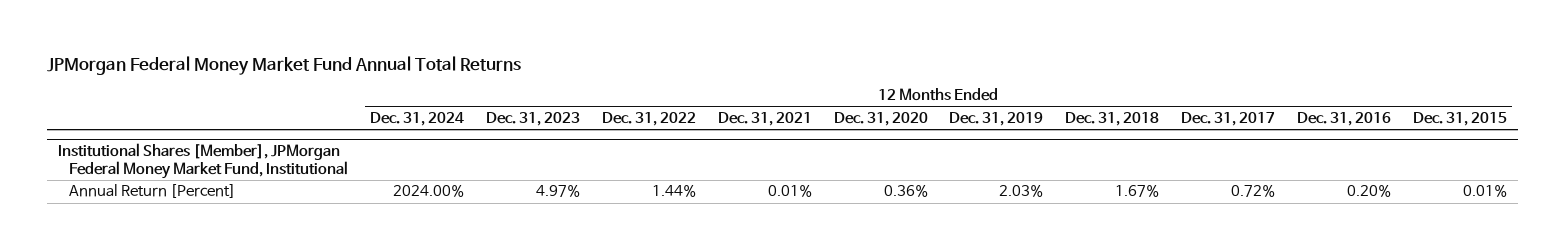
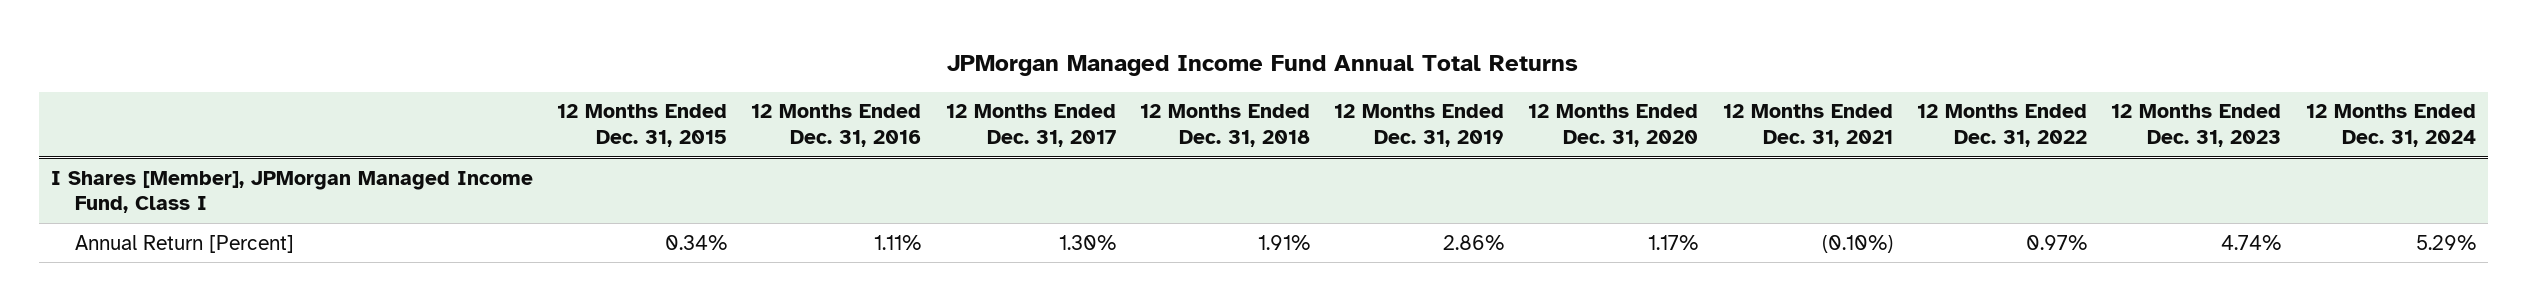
[47,55,522,75] JPMorgan Federal Money Market Fund Annual Total Returns -> [947,55,1579,77] JPMorgan Managed Income Fund Annual Total Returns
[57,142,349,180] Institutional Shares [Member], JPMorgan Federal Money Market Fund, Institutional -> none
none -> [50,170,533,214] I Shares [Member], JPMorgan Managed Income Fund, Class I
[393,184,465,198] 2024.00% -> [2415,234,2476,250] 5.29%
[536,184,581,198] 4.97% -> [2221,234,2282,250] 4.74%
[651,184,696,198] 1.44% -> [2026,234,2088,250] 0.97%
[767,184,812,198] 0.01% -> [1821,234,1893,253] (0.10%)
[883,184,928,198] 0.36% -> [1648,234,1699,250] 1.17%
[999,184,1044,198] 2.03% -> [1443,234,1505,250] 2.86%
[1115,184,1160,198] 1.67% -> [1257,234,1310,250] 1.91%
[1230,184,1275,198] 0.72% -> [1058,234,1116,250] 1.30%
[1346,184,1391,198] 0.20% -> [874,234,922,250] 1.11%
[1462,184,1507,198] 0.01% -> [665,234,728,250] 0.34%

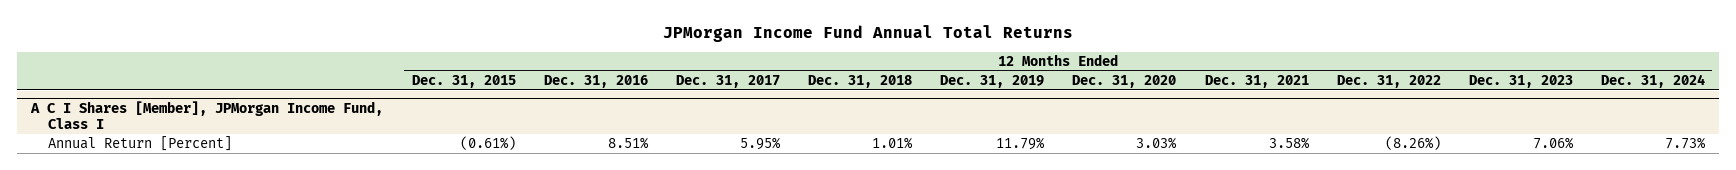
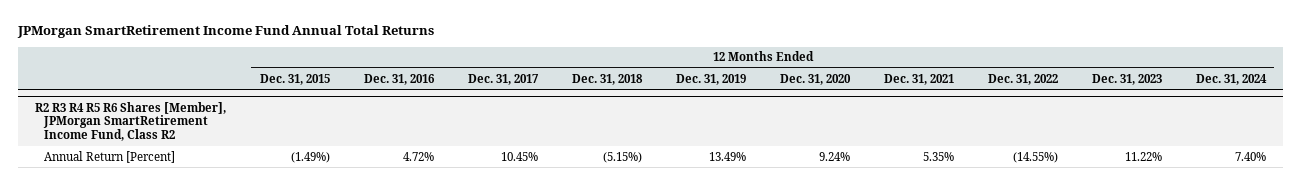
[663,25,1074,43] JPMorgan Income Fund Annual Total Returns -> [16,25,434,39] JPMorgan SmartRetirement Income Fund Annual Total Returns
[30,101,384,129] A C I Shares [Member], JPMorgan Income Fund, Class I -> none
none -> [34,101,226,142] R2 R3 R4 R5 R6 Shares [Member], JPMorgan SmartRetirement Income Fund, Class R2
[459,136,516,151] (0.61%) -> [290,151,330,163] (1.49%)
[607,137,649,150] 8.51% -> [402,151,434,161] 4.72%
[739,137,781,151] 5.95% -> [500,151,538,161] 10.45%
[872,137,914,150] 1.01% -> [602,151,642,163] (5.15%)
[996,137,1046,151] 11.79% -> [708,151,746,161] 13.49%
[1136,137,1178,150] 3.03% -> [818,151,850,161] 9.24%
[1268,137,1310,150] 3.58% -> [922,151,954,161] 5.35%
[1384,136,1441,151] (8.26%) -> [1012,151,1058,163] (14.55%)
[1532,137,1574,150] 7.06% -> [1124,151,1162,161] 11.22%
[1665,137,1707,150] 7.73% -> [1234,151,1266,161] 7.40%

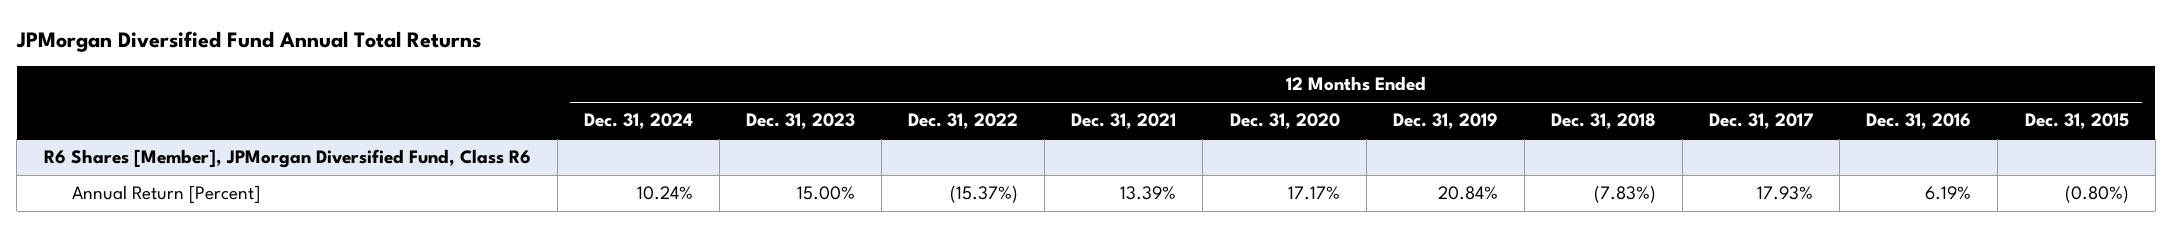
[16,25,434,39] JPMorgan SmartRetirement Income Fund Annual Total Returns -> [15,30,481,52] JPMorgan Diversified Fund Annual Total Returns
[34,101,226,142] R2 R3 R4 R5 R6 Shares [Member], JPMorgan SmartRetirement Income Fund, Class R2 -> none
none -> [43,149,531,169] R6 Shares [Member], JPMorgan Diversified Fund, Class R6
[290,151,330,163] (1.49%) -> [2064,185,2129,204] (0.80%)
[402,151,434,161] 4.72% -> [1925,186,1972,201] 6.19%
[500,151,538,161] 10.45% -> [1757,186,1814,201] 17.93%
[602,151,642,163] (5.15%) -> [1593,185,1656,204] (7.83%)
[708,151,746,161] 13.49% -> [1437,186,1498,201] 20.84%
[818,151,850,161] 9.24% -> [1287,186,1340,201] 17.17%
[922,151,954,161] 5.35% -> [1120,186,1177,201] 13.39%
[1012,151,1058,163] (14.55%) -> [950,185,1019,204] (15.37%)
[1124,151,1162,161] 11.22% -> [796,186,855,201] 15.00%
[1234,151,1266,161] 7.40% -> [636,186,693,201] 10.24%

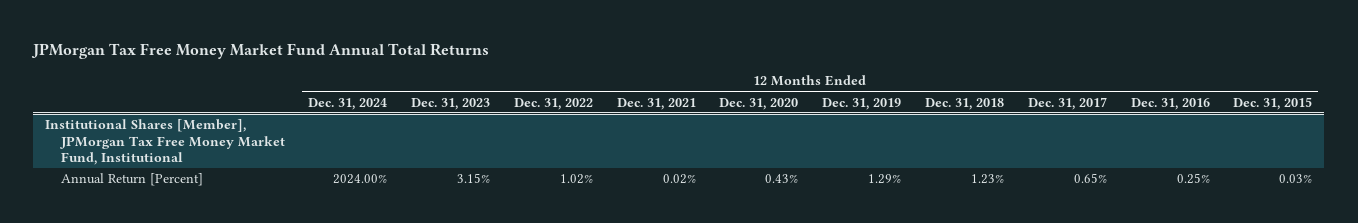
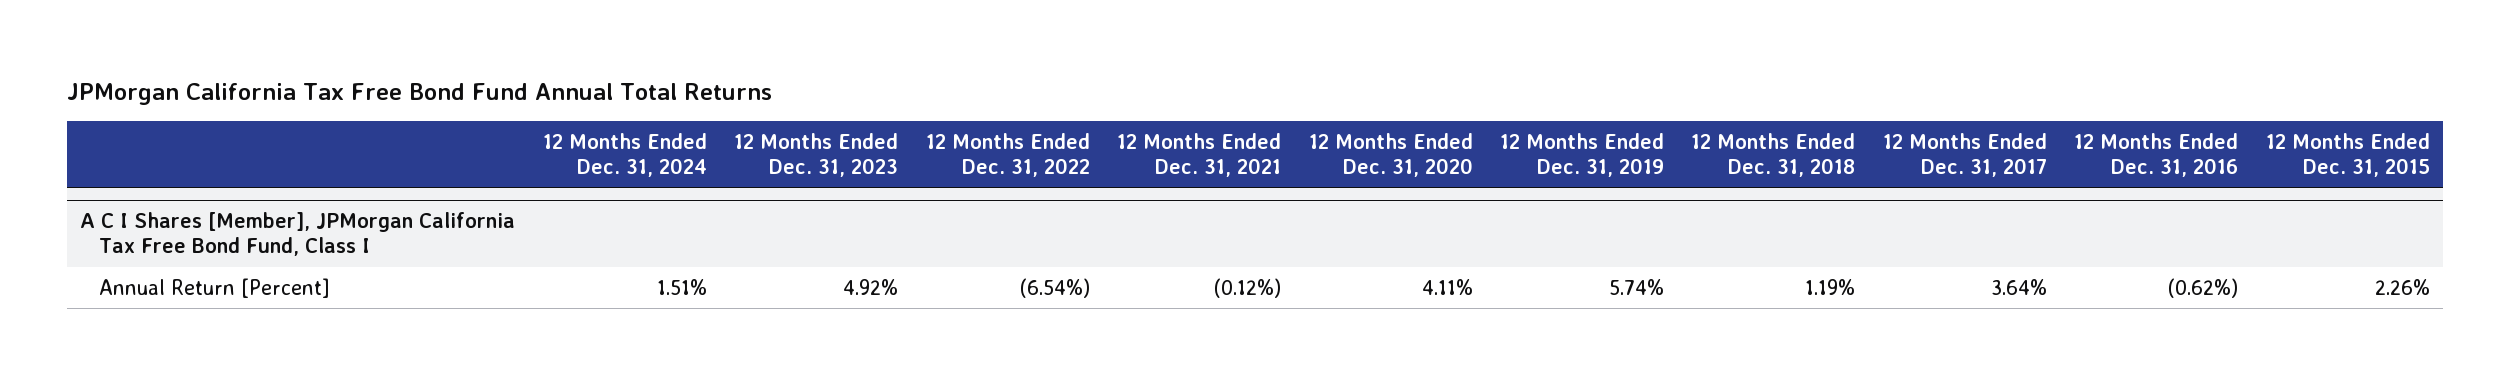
[31,43,490,60] JPMorgan Tax Free Money Market Fund Annual Total Returns -> [66,82,772,105] JPMorgan California Tax Free Bond Fund Annual Total Returns
[45,119,285,166] Institutional Shares [Member], JPMorgan Tax Free Money Market Fund, Institutional -> none
none -> [80,212,516,257] A C I Shares [Member], JPMorgan California Tax Free Bond Fund, Class I
[333,174,388,185] 2024.00% -> [656,278,707,295] 1.51%
[457,173,491,184] 3.15% -> [843,278,899,295] 4.92%
[559,174,593,185] 1.02% -> [1019,277,1090,298] (6.54%)
[662,174,696,185] 0.02% -> [1214,277,1282,298] (0.12%)
[765,174,799,184] 0.43% -> [1421,278,1473,295] 4.11%
[868,174,902,185] 1.29% -> [1609,278,1665,295] 5.74%
[971,174,1005,185] 1.23% -> [1805,278,1856,295] 1.19%
[1073,173,1107,184] 0.65% -> [1990,278,2047,295] 3.64%
[1176,173,1210,185] 0.25% -> [2168,277,2239,298] (0.62%)
[1279,174,1313,184] 0.03% -> [2374,278,2430,295] 2.26%

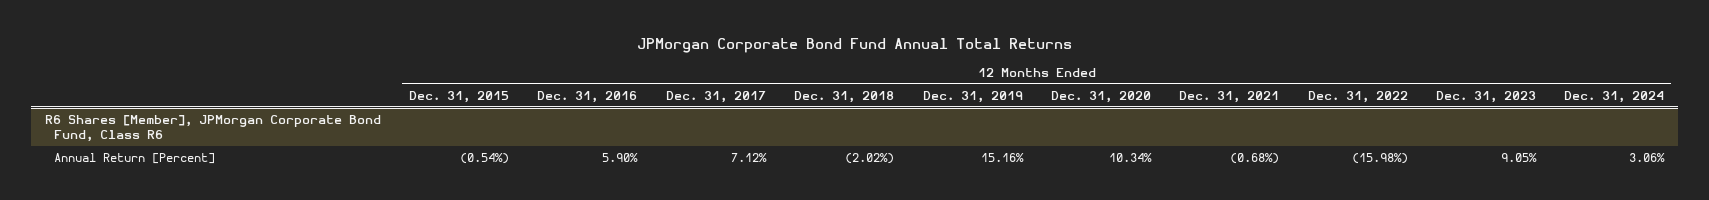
[66,82,772,105] JPMorgan California Tax Free Bond Fund Annual Total Returns -> [636,37,1072,53] JPMorgan Corporate Bond Fund Annual Total Returns
[80,212,516,257] A C I Shares [Member], JPMorgan California Tax Free Bond Fund, Class I -> none
none -> [44,114,381,143] R6 Shares [Member], JPMorgan Corporate Bond Fund, Class R6
[656,278,707,295] 1.51% -> [1629,152,1666,162] 3.06%
[843,278,899,295] 4.92% -> [1500,152,1537,162] 9.05%
[1019,277,1090,298] (6.54%) -> [1351,152,1408,164] (15.98%)
[1214,277,1282,298] (0.12%) -> [1230,152,1280,164] (0.68%)
[1421,278,1473,295] 4.11% -> [1108,152,1152,162] 10.34%
[1609,278,1665,295] 5.74% -> [980,152,1024,162] 15.16%
[1805,278,1856,295] 1.19% -> [845,152,895,164] (2.02%)
[1990,278,2047,295] 3.64% -> [730,152,767,162] 7.12%
[2168,277,2239,298] (0.62%) -> [602,152,639,162] 5.90%
[2374,278,2430,295] 2.26% -> [460,152,510,164] (0.54%)

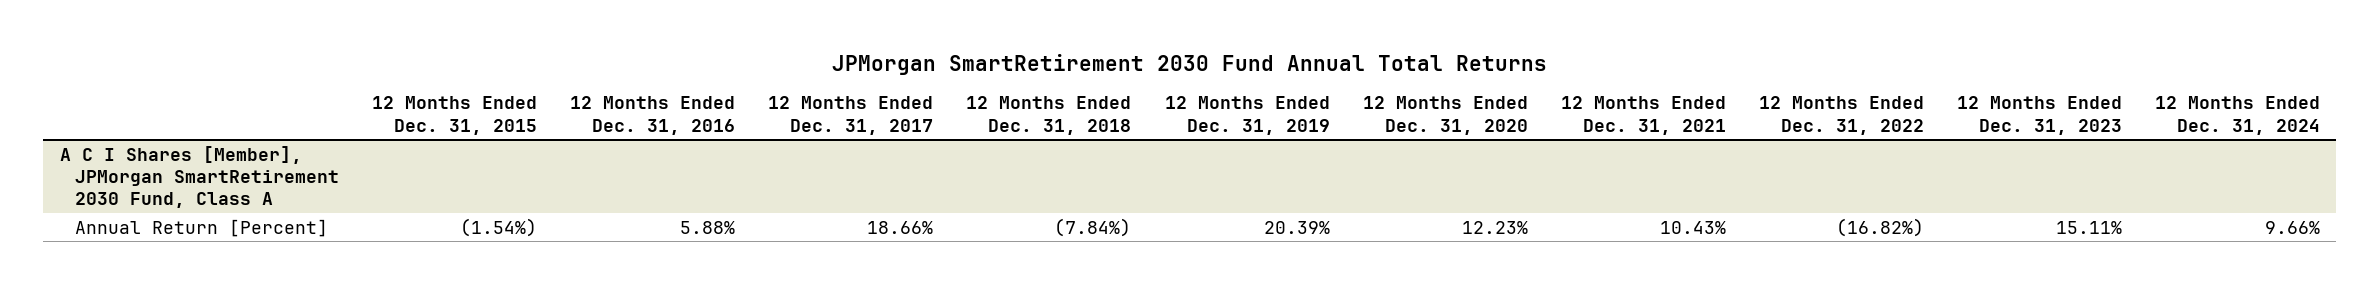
[636,37,1072,53] JPMorgan Corporate Bond Fund Annual Total Returns -> [831,53,1547,75] JPMorgan SmartRetirement 2030 Fund Annual Total Returns
[44,114,381,143] R6 Shares [Member], JPMorgan Corporate Bond Fund, Class R6 -> none
none -> [59,145,340,209] A C I Shares [Member], JPMorgan SmartRetirement 2030 Fund, Class A
[460,152,510,164] (0.54%) -> [460,217,538,237] (1.54%)
[602,152,639,162] 5.90% -> [680,220,736,234] 5.88%
[730,152,767,162] 7.12% -> [867,220,934,234] 18.66%
[845,152,895,164] (2.02%) -> [1054,217,1132,237] (7.84%)
[980,152,1024,162] 15.16% -> [1263,220,1330,234] 20.39%
[1108,152,1152,162] 10.34% -> [1461,220,1528,234] 12.23%
[1230,152,1280,164] (0.68%) -> [1659,220,1726,234] 10.43%
[1351,152,1408,164] (15.98%) -> [1835,217,1924,237] (16.82%)
[1500,152,1537,162] 9.05% -> [2055,220,2122,234] 15.11%
[1629,152,1666,162] 3.06% -> [2264,220,2320,234] 9.66%

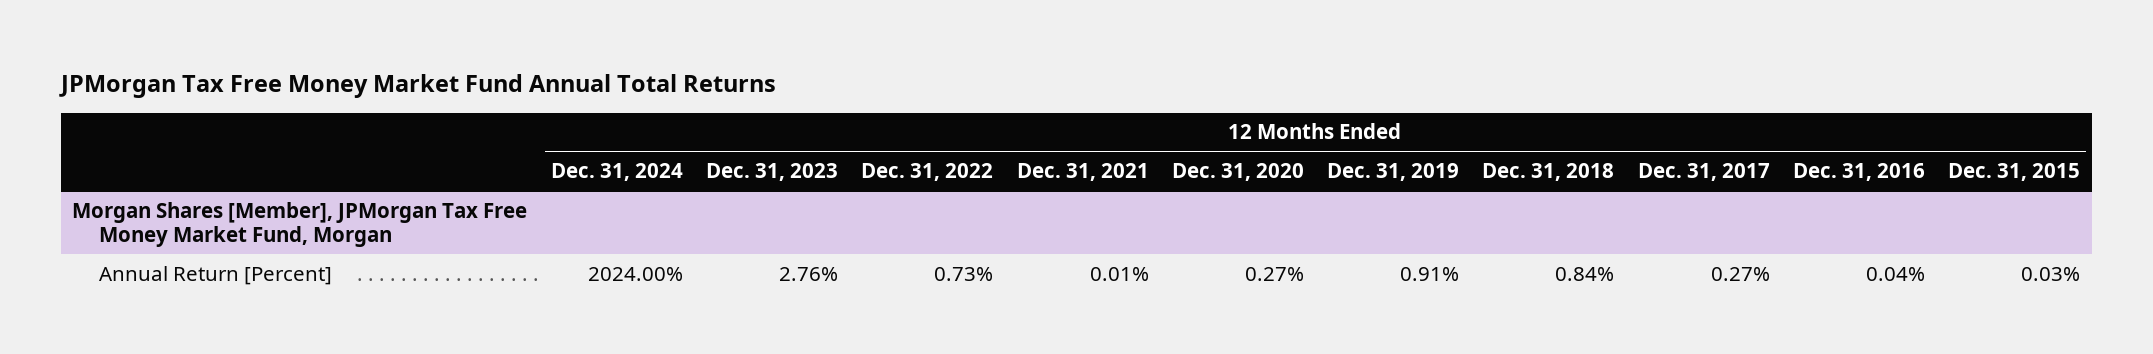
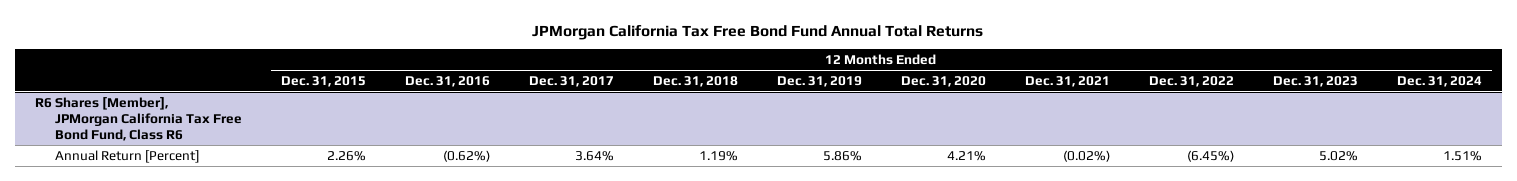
[58,74,776,99] JPMorgan Tax Free Money Market Fund Annual Total Returns -> [532,25,984,41] JPMorgan California Tax Free Bond Fund Annual Total Returns
[72,201,528,248] Morgan Shares [Member], JPMorgan Tax Free Money Market Fund, Morgan -> none
none -> [34,96,242,141] R6 Shares [Member], JPMorgan California Tax Free Bond Fund, Class R6
[587,266,683,281] 2024.00% -> [1443,150,1483,161] 1.51%
[778,266,838,281] 2.76% -> [1319,150,1359,161] 5.02%
[934,266,994,281] 0.73% -> [1187,149,1235,162] (6.45%)
[1089,266,1149,281] 0.01% -> [1063,149,1111,162] (0.02%)
[1244,266,1304,281] 0.27% -> [946,150,986,161] 4.21%
[1400,266,1460,281] 0.91% -> [822,150,862,161] 5.86%
[1555,266,1615,281] 0.84% -> [698,150,738,161] 1.19%
[1710,266,1770,281] 0.27% -> [574,150,614,161] 3.64%
[1865,266,1925,281] 0.04% -> [442,149,490,162] (0.62%)
[2021,266,2081,281] 0.03% -> [326,150,366,161] 2.26%

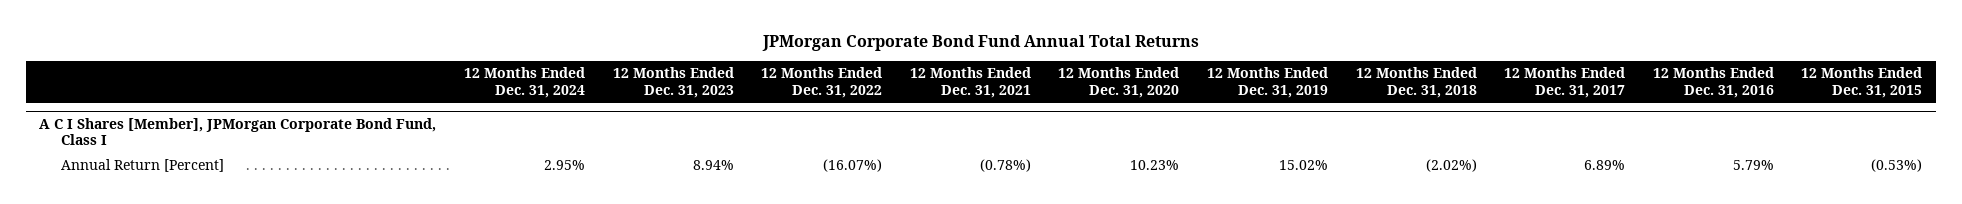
[532,25,984,41] JPMorgan California Tax Free Bond Fund Annual Total Returns -> [761,35,1199,52] JPMorgan Corporate Bond Fund Annual Total Returns
[34,96,242,141] R6 Shares [Member], JPMorgan California Tax Free Bond Fund, Class R6 -> none
none -> [39,117,437,146] A C I Shares [Member], JPMorgan Corporate Bond Fund, Class I
[326,150,366,161] 2.26% -> [1871,159,1923,173] (0.53%)
[442,149,490,162] (0.62%) -> [1732,160,1774,171] 5.79%
[574,150,614,161] 3.64% -> [1584,160,1626,171] 6.89%
[698,150,738,161] 1.19% -> [1425,159,1477,173] (2.02%)
[822,150,862,161] 5.86% -> [1279,160,1329,171] 15.02%
[946,150,986,161] 4.21% -> [1130,160,1180,171] 10.23%
[1063,149,1111,162] (0.02%) -> [979,159,1031,173] (0.78%)
[1187,149,1235,162] (6.45%) -> [823,159,883,173] (16.07%)
[1319,150,1359,161] 5.02% -> [692,160,734,171] 8.94%
[1443,150,1483,161] 1.51% -> [543,160,585,171] 2.95%

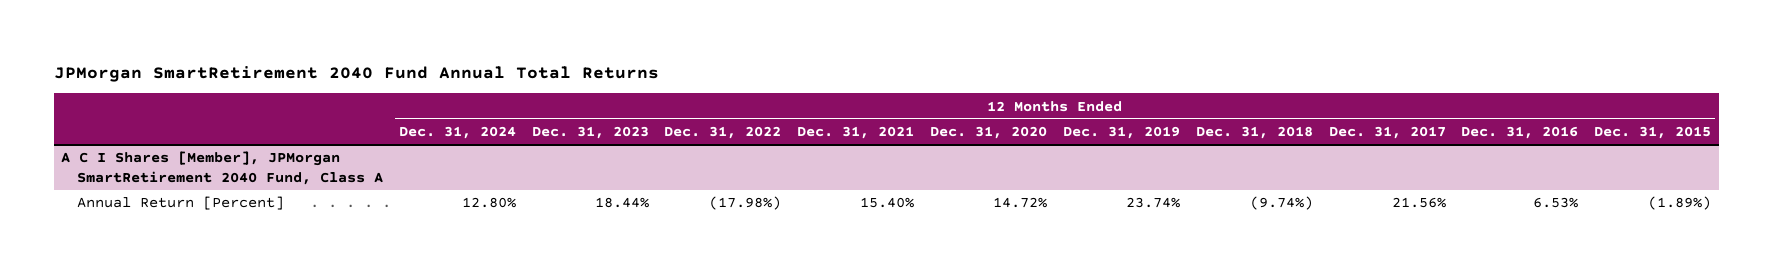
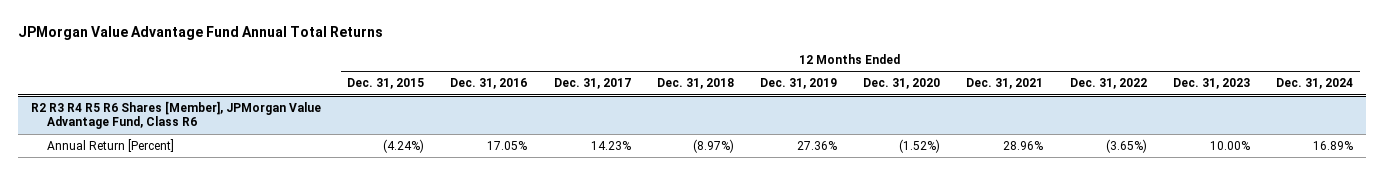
[53,65,659,82] JPMorgan SmartRetirement 2040 Fund Annual Total Returns -> [17,25,383,40] JPMorgan Value Advantage Fund Annual Total Returns
[61,151,383,186] A C I Shares [Member], JPMorgan SmartRetirement 2040 Fund, Class A -> none
none -> [31,100,322,130] R2 R3 R4 R5 R6 Shares [Member], JPMorgan Value Advantage Fund, Class R6
[461,197,516,209] 12.80% -> [1312,140,1353,150] 16.89%
[594,197,649,209] 18.44% -> [1209,140,1250,150] 10.00%
[709,196,782,211] (17.98%) -> [1105,138,1147,153] (3.65%)
[860,197,915,209] 15.40% -> [1003,140,1044,150] 28.96%
[993,197,1048,209] 14.72% -> [899,138,941,153] (1.52%)
[1125,197,1180,209] 23.74% -> [797,140,838,150] 27.36%
[1249,196,1313,211] (9.74%) -> [692,138,734,153] (8.97%)
[1391,197,1446,209] 21.56% -> [590,140,631,150] 14.23%
[1533,197,1579,209] 6.53% -> [487,140,528,150] 17.05%
[1648,196,1712,211] (1.89%) -> [383,138,425,153] (4.24%)

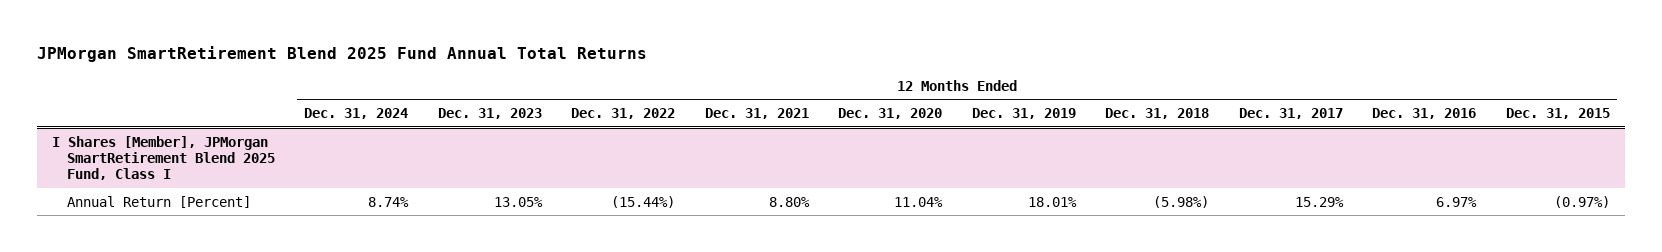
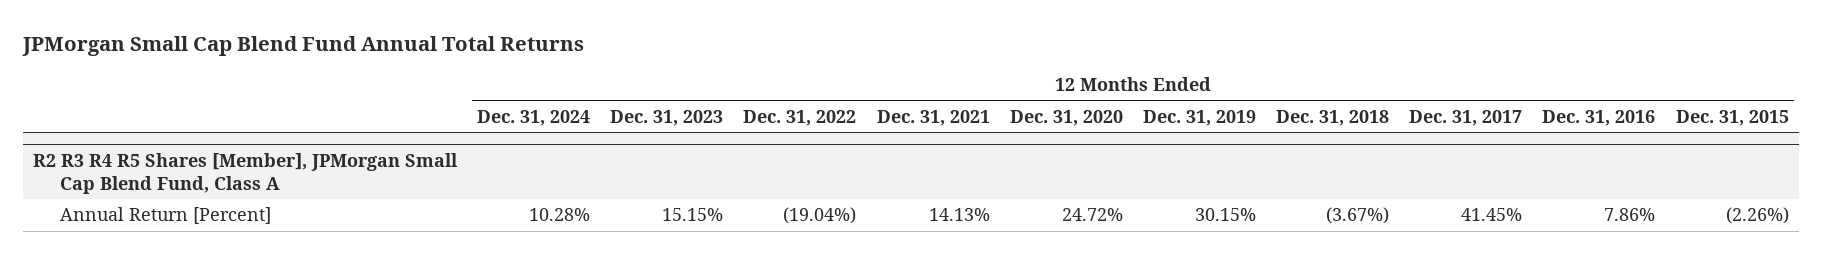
[37,45,648,62] JPMorgan SmartRetirement Blend 2025 Fund Annual Total Returns -> [21,35,584,56] JPMorgan Small Cap Blend Fund Annual Total Returns
[52,135,275,181] I Shares [Member], JPMorgan SmartRetirement Blend 2025 Fund, Class I -> none
none -> [33,152,459,194] R2 R3 R4 R5 Shares [Member], JPMorgan Small Cap Blend Fund, Class A
[368,196,410,207] 8.74% -> [529,208,591,222] 10.28%
[493,196,543,207] 13.05% -> [662,208,724,222] 15.15%
[611,195,676,208] (15.44%) -> [783,207,857,225] (19.04%)
[768,196,810,207] 8.80% -> [928,208,990,222] 14.13%
[894,196,944,207] 11.04% -> [1061,208,1123,222] 24.72%
[1027,196,1077,207] 18.01% -> [1194,208,1256,222] 30.15%
[1153,195,1210,208] (5.98%) -> [1326,207,1390,225] (3.67%)
[1294,196,1344,207] 15.29% -> [1461,208,1523,222] 41.45%
[1436,196,1478,207] 6.97% -> [1604,208,1656,222] 7.86%
[1553,195,1610,208] (0.97%) -> [1725,207,1789,225] (2.26%)

